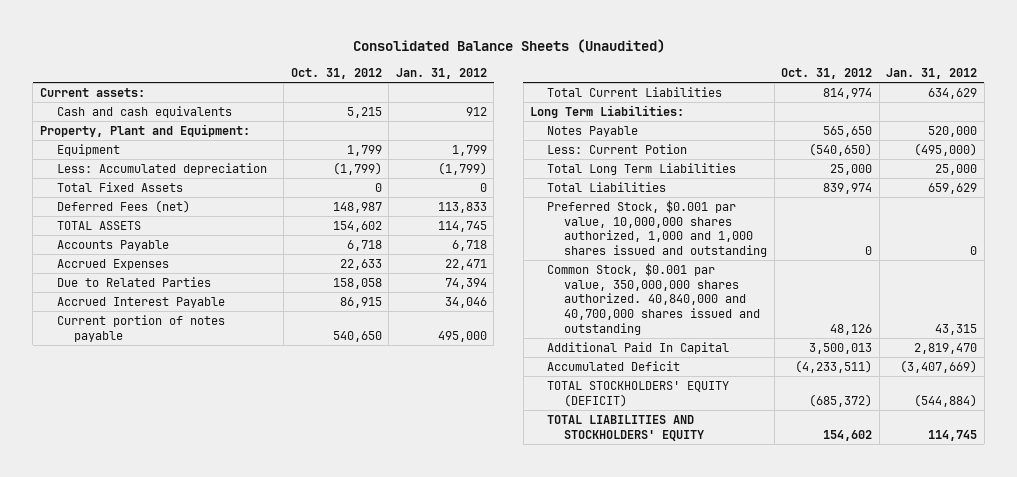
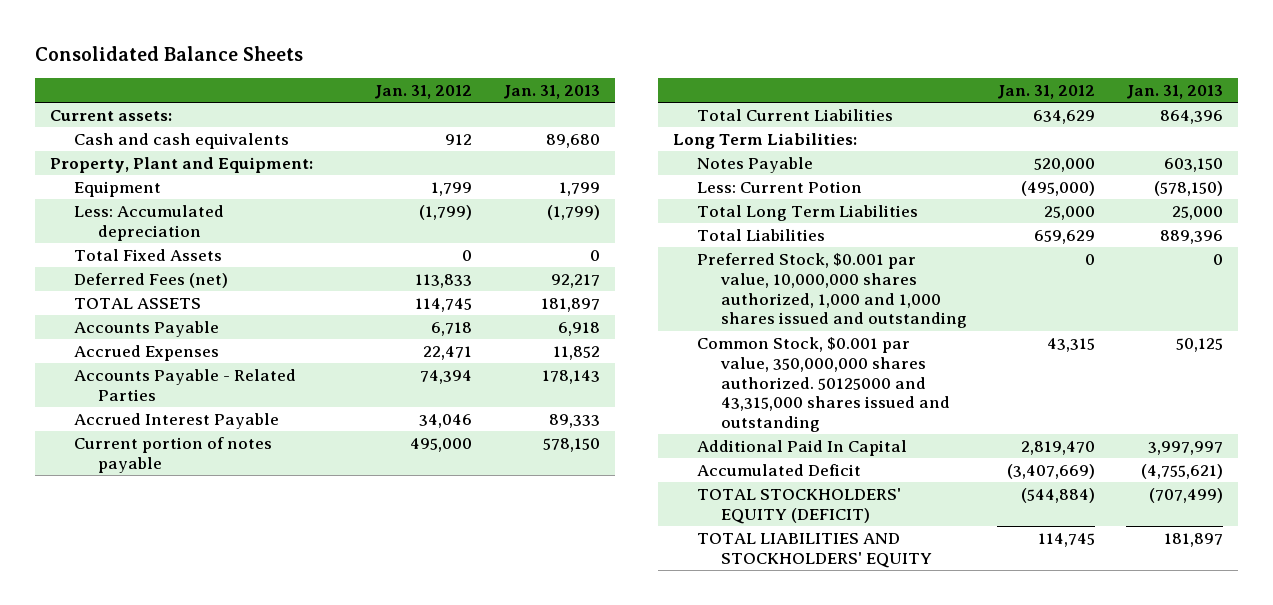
[352,39,665,54] Consolidated Balance Sheets (Unaudited) -> [34,46,303,62] Consolidated Balance Sheets
[290,68,382,80] Oct. 31, 2012 -> none
none -> [502,85,600,100] Jan. 31, 2013
[56,276,211,287] Due to Related Parties -> [73,369,296,401] Accounts Payable - Related Parties
[547,262,761,336] Common Stock, $0.001 par value, 350,000,000 shares authorized. 40,840,000 and 40,700,000 shares issued and outstanding -> [696,337,950,433] Common Stock, $0.001 par value, 350,000,000 shares authorized. 50125000 and 43,315,000 shares issued and outstanding

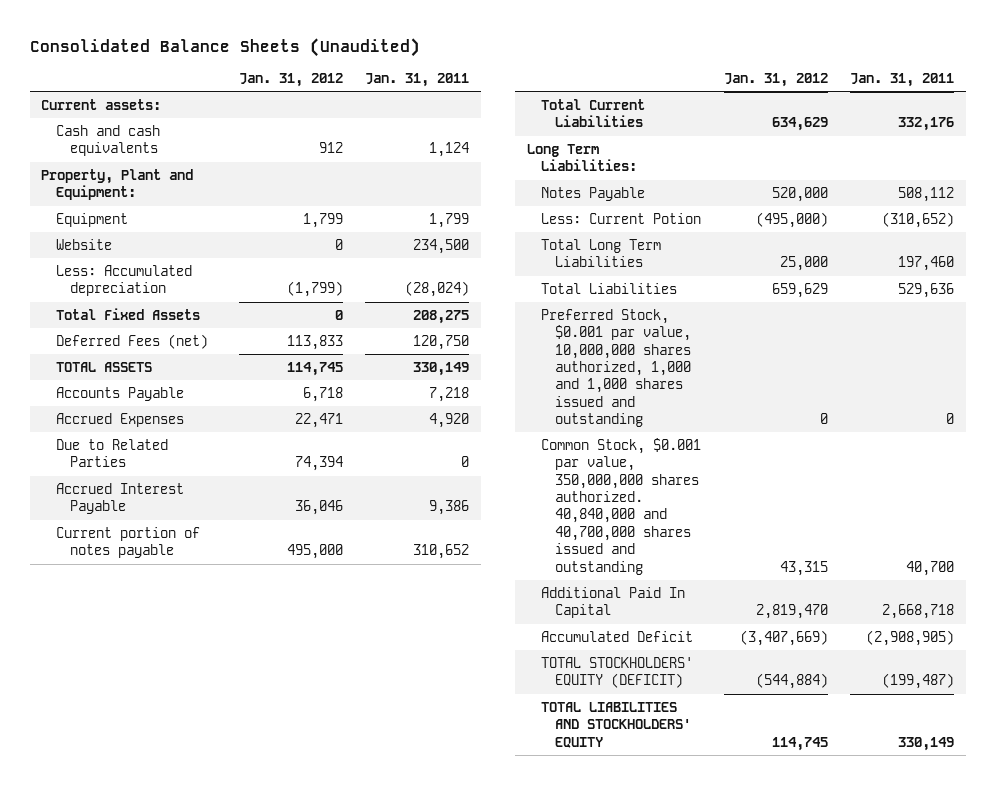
[34,46,303,62] Consolidated Balance Sheets -> [30,37,421,57] Consolidated Balance Sheets (Unaudited)
[502,85,600,100] Jan. 31, 2013 -> none
none -> [365,73,470,88] Jan. 31, 2011
none -> [55,238,112,250] Website
[73,369,296,401] Accounts Payable - Related Parties -> [55,438,168,468] Due to Related Parties
[419,414,473,429] 34,046 -> [294,500,343,516] 36,046
[696,337,950,433] Common Stock, $0.001 par value, 350,000,000 shares authorized. 50125000 and 43,315,000 shares issued and outstanding -> [540,437,701,575] Common Stock, $0.001 par value, 350,000,000 shares authorized. 40,840,000 and 40,700,000 shares issued and outstanding

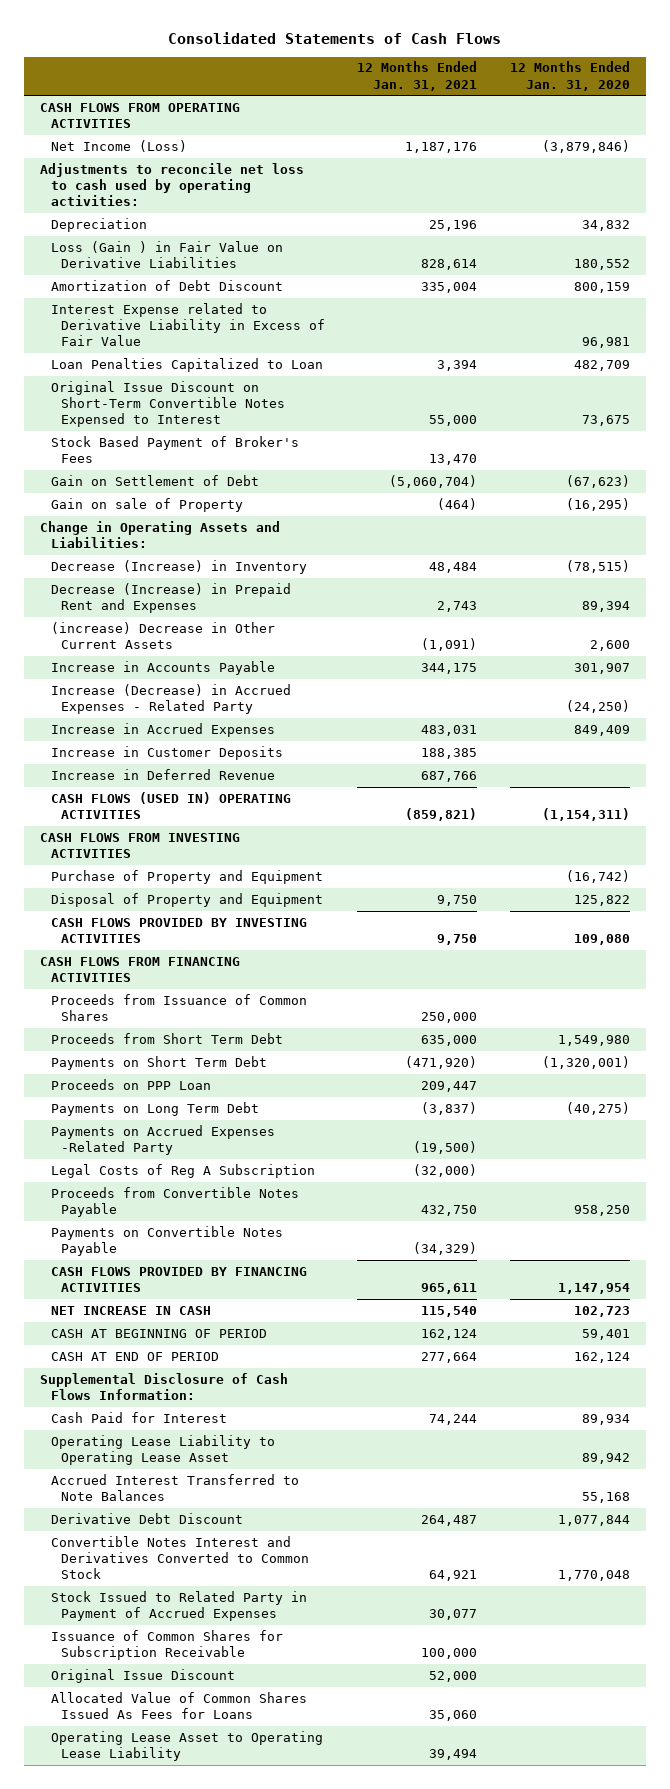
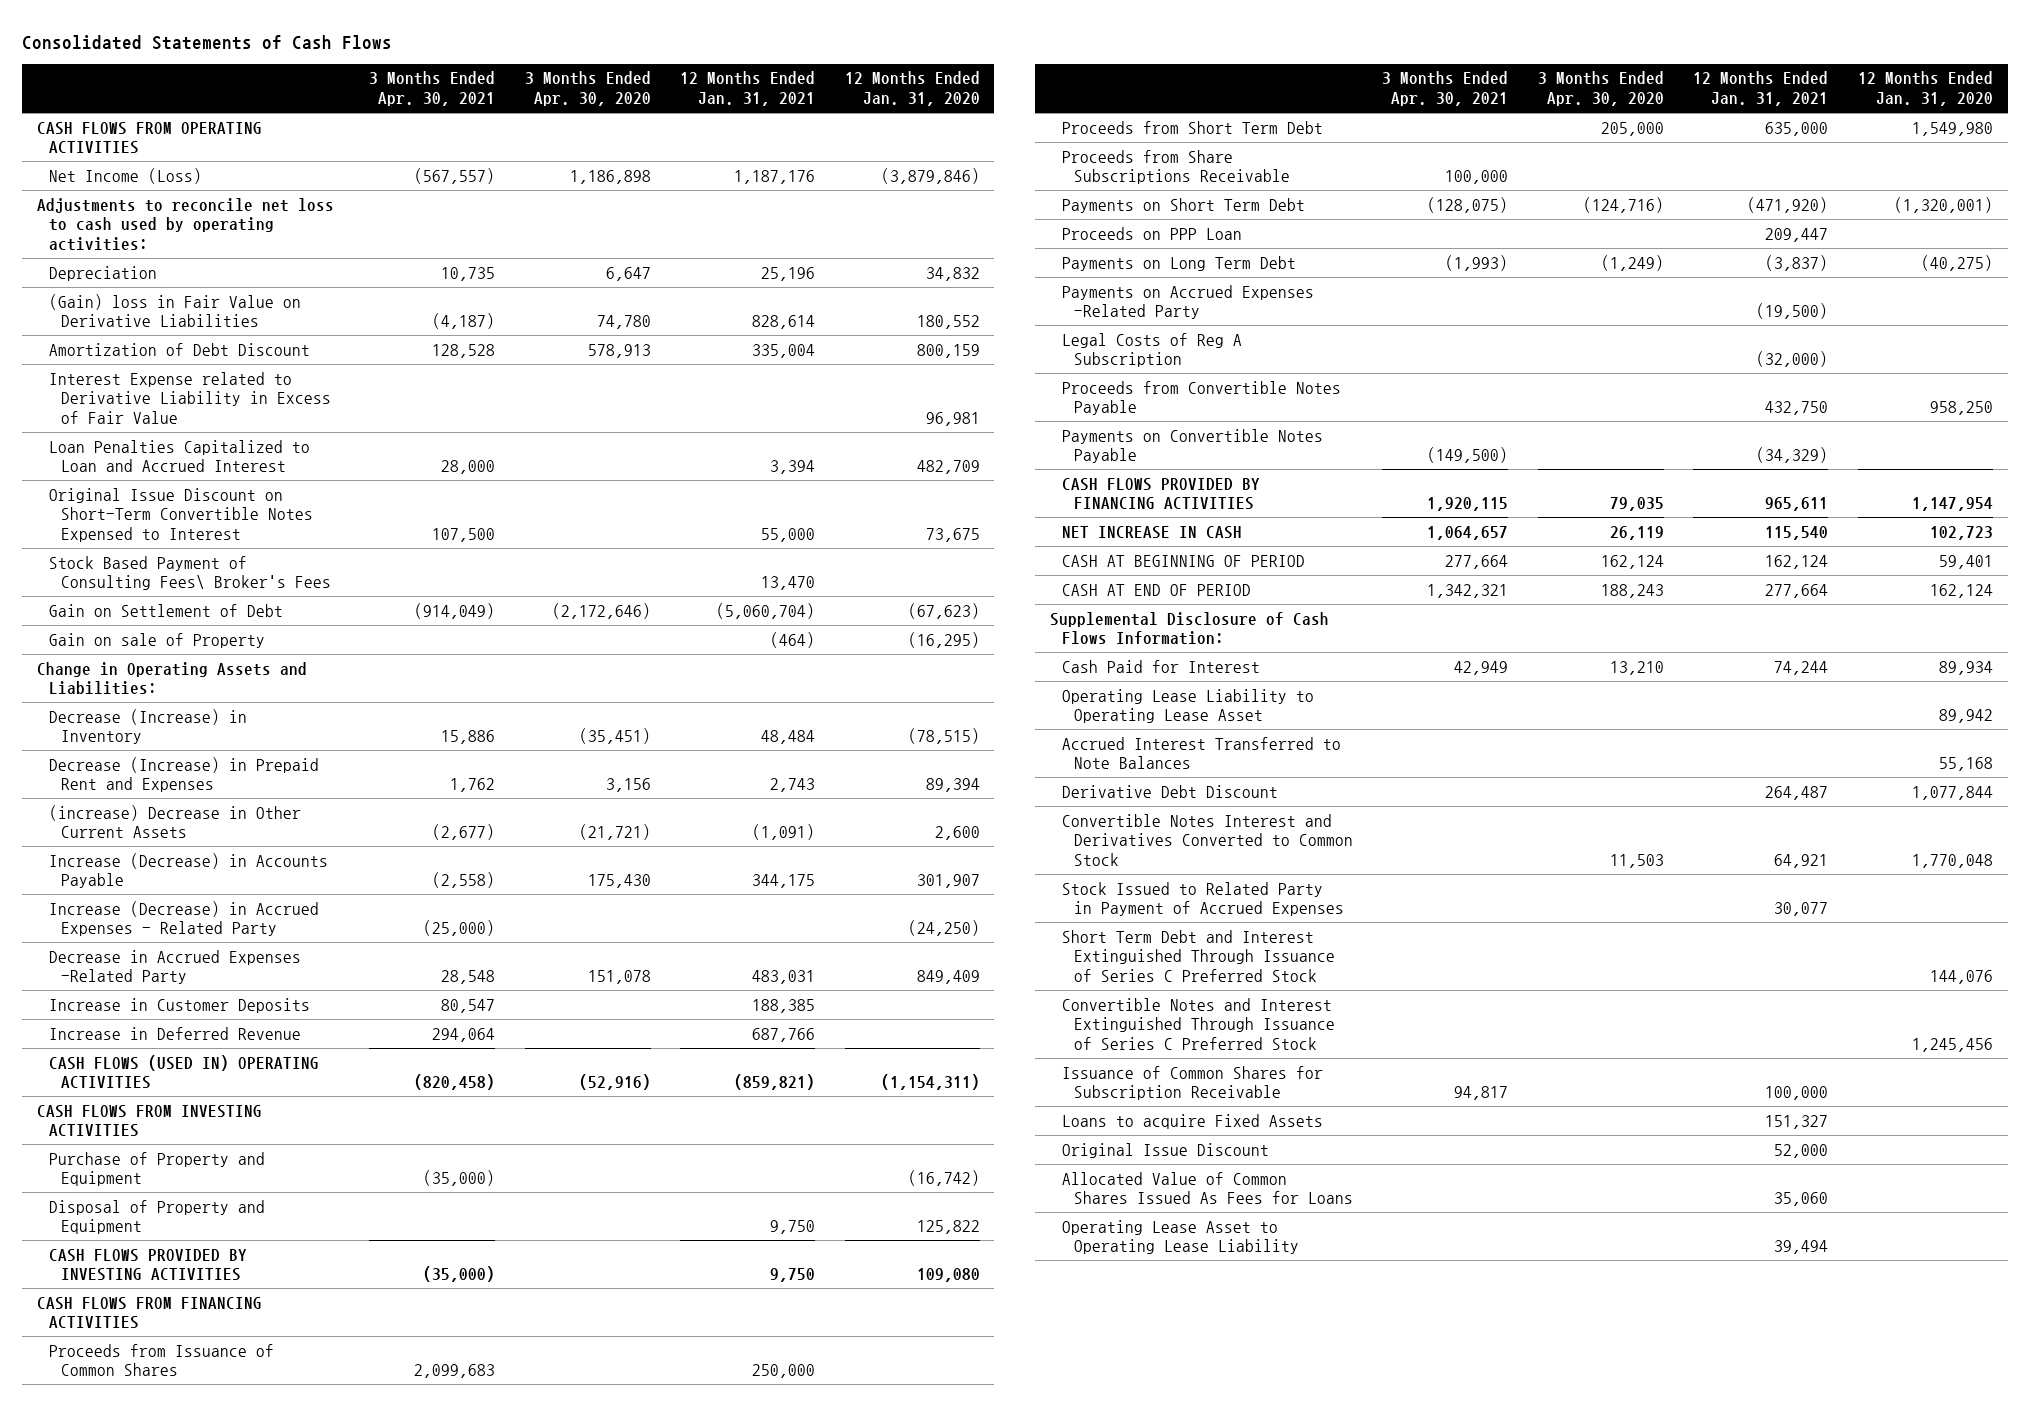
none -> [369,71,496,107] 3 Months Ended Apr. 30, 2021
none -> [524,71,651,107] 3 Months Ended Apr. 30, 2020
[50,240,283,268] Loss (Gain ) in Fair Value on Derivative Liabilities -> [48,293,301,328] (Gain) loss in Fair Value on Derivative Liabilities
[50,357,323,372] Loan Penalties Capitalized to Loan -> [48,439,310,473] Loan Penalties Capitalized to Loan and Accrued Interest
[50,435,299,463] Stock Based Payment of Broker's Fees -> [48,555,331,591] Stock Based Payment of Consulting Fees\ Broker's Fees
[50,660,275,675] Increase in Accounts Payable -> [48,852,328,889] Increase (Decrease) in Accounts Payable
[50,722,275,737] Increase in Accrued Expenses -> [48,949,301,985] Decrease in Accrued Expenses -Related Party
none -> [1061,149,1290,185] Proceeds from Share Subscriptions Receivable
none -> [1061,929,1335,982] Short Term Debt and Interest Extinguished Through Issuance of Series C Preferred Stock
none -> [1061,997,1335,1050] Convertible Notes and Interest Extinguished Through Issuance of Series C Preferred Stock
none -> [1061,1113,1323,1129] Loans to acquire Fixed Assets

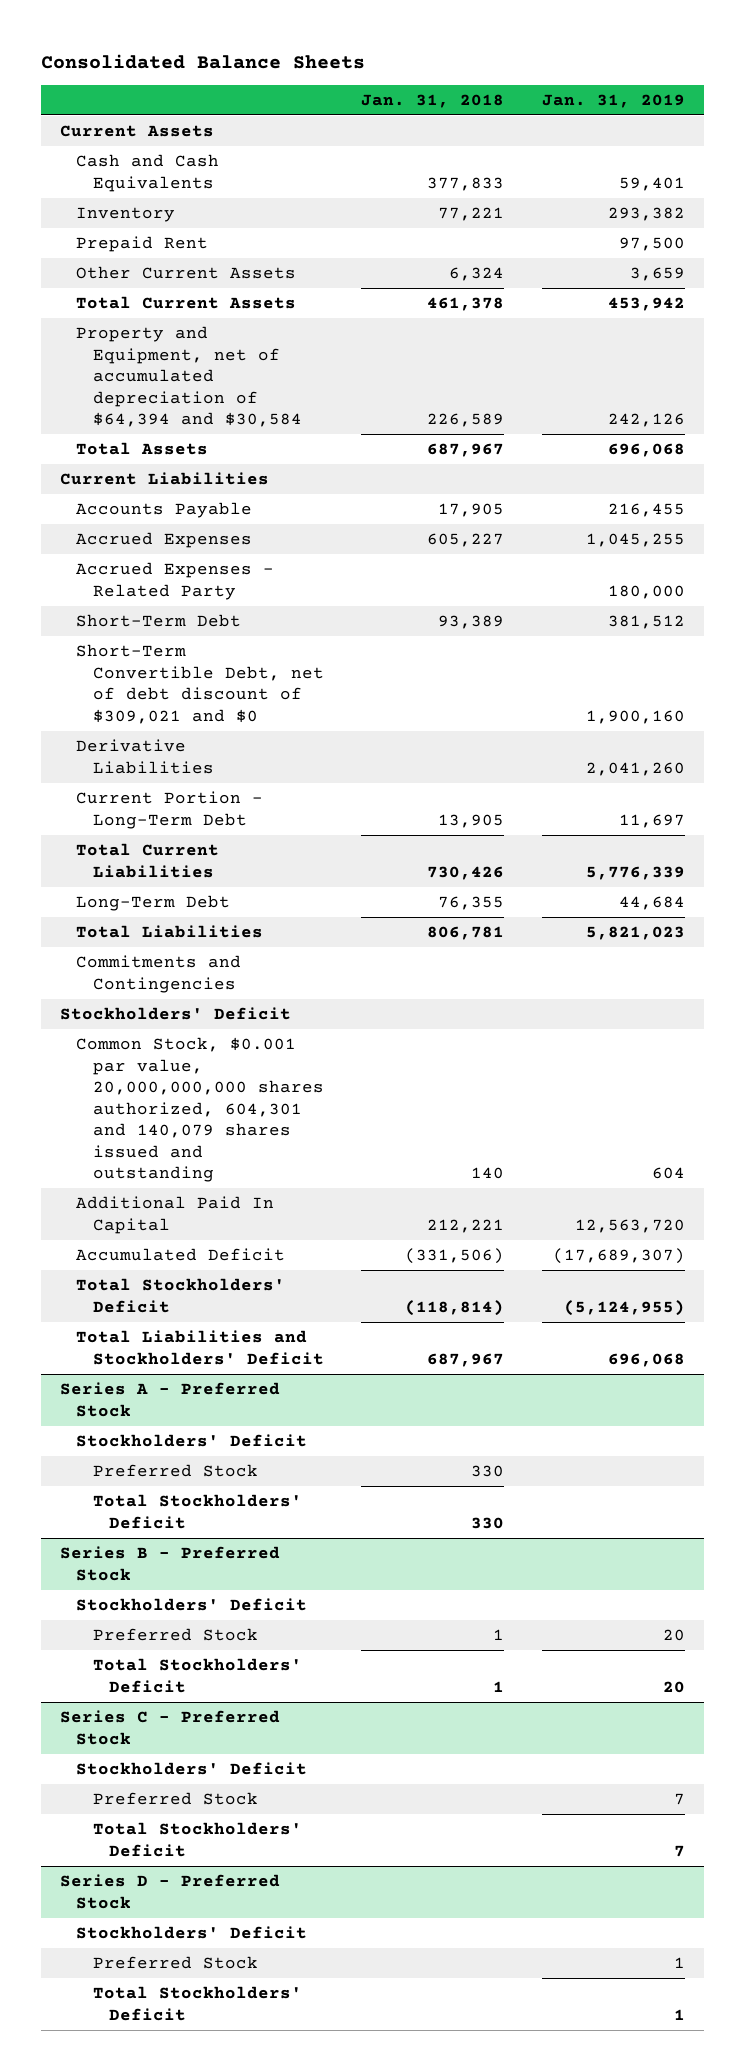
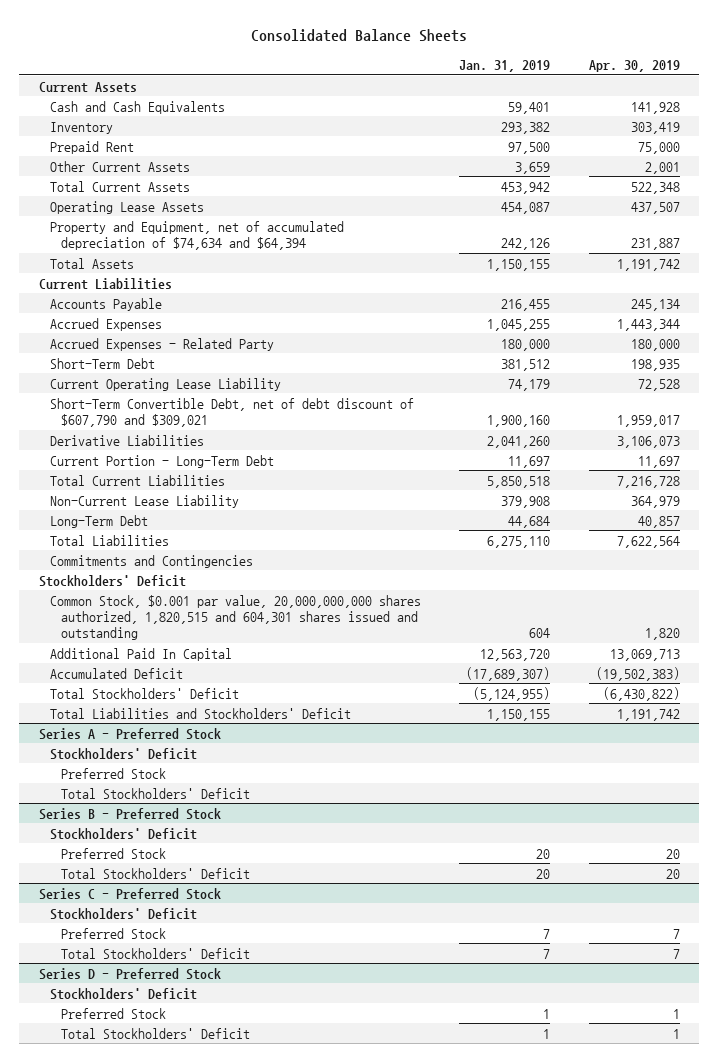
[361,93,505,108] Jan. 31, 2018 -> none
none -> [588,59,680,72] Apr. 30, 2019
none -> [49,200,204,214] Operating Lease Assets
[76,326,302,428] Property and Equipment, net of accumulated depreciation of $64,394 and $30,584 -> [49,220,344,250] Property and Equipment, net of accumulated depreciation of $74,634 and $64,394
[608,443,686,458] 696,068 -> [487,258,551,271] 1,150,155
none -> [49,377,281,391] Current Operating Lease Liability
[76,644,324,724] Short-Term Convertible Debt, net of debt discount of $309,021 and $0 -> [49,397,414,427] Short-Term Convertible Debt, net of debt discount of $607,790 and $309,021
[586,865,686,880] 5,776,339 -> [487,475,551,488] 5,850,518
none -> [49,494,239,508] Non-Current Lease Liability
[586,926,686,941] 5,821,023 -> [487,535,551,548] 6,275,110
[76,1037,324,1183] Common Stock, $0.001 par value, 20,000,000,000 shares authorized, 604,301 and 140,079 shares issued and outstanding -> [49,594,421,641] Common Stock, $0.001 par value, 20,000,000,000 shares authorized, 1,820,515 and 604,301 shares issued and outstanding
[608,1352,686,1367] 696,068 -> [487,708,551,721] 1,150,155

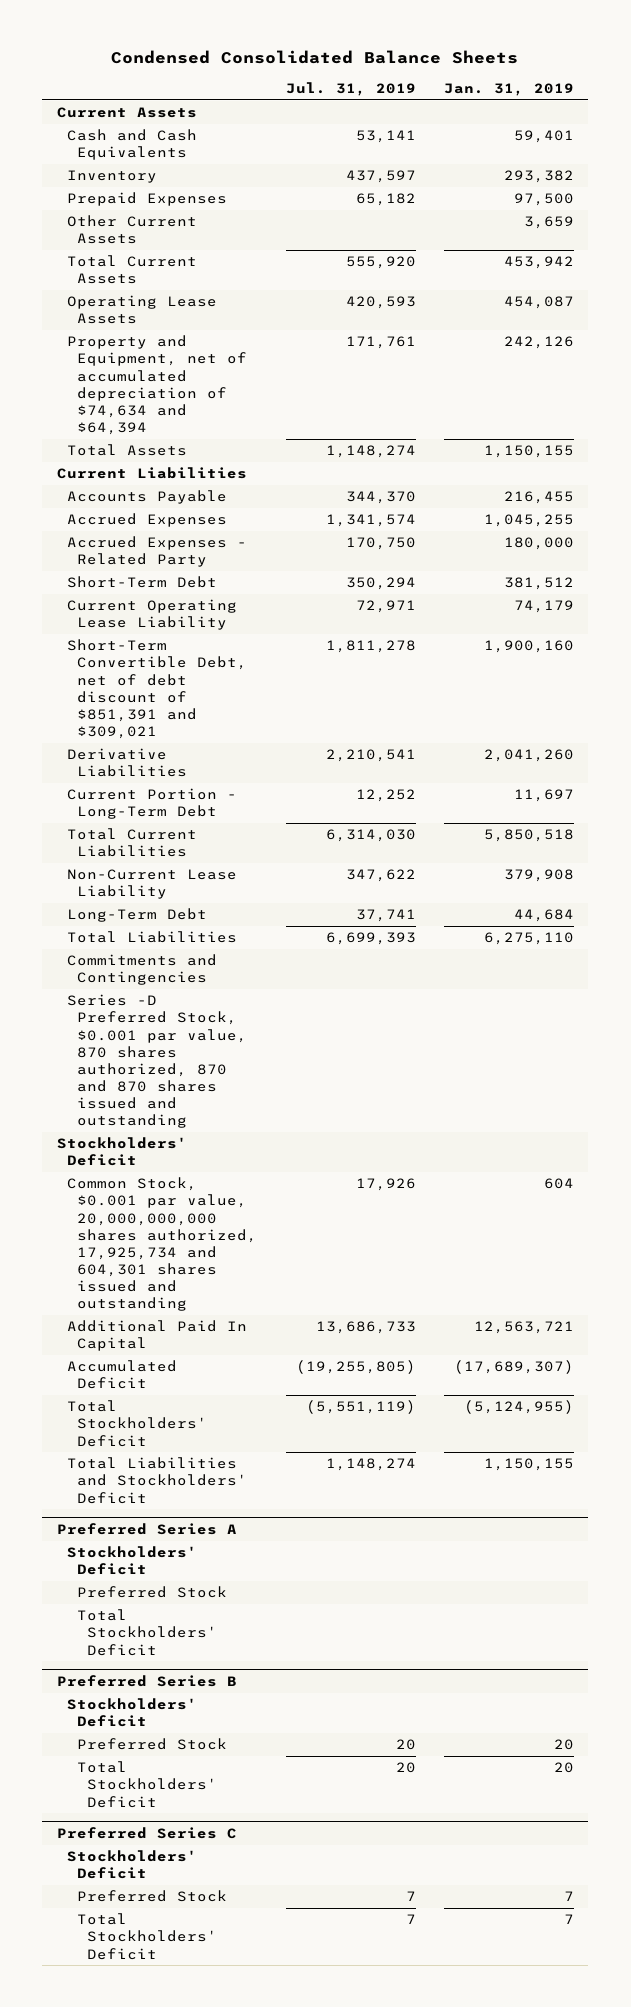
[251,29,468,43] Consolidated Balance Sheets -> [111,50,519,65] Condensed Consolidated Balance Sheets
[588,59,680,72] Apr. 30, 2019 -> none
none -> [285,81,416,96] Jul. 31, 2019
[49,140,134,154] Prepaid Rent -> [66,192,227,207] Prepaid Expenses
[49,397,414,427] Short-Term Convertible Debt, net of debt discount of $607,790 and $309,021 -> [66,639,247,740] Short-Term Convertible Debt, net of debt discount of $851,391 and $309,021
none -> [66,994,247,1129] Series -D Preferred Stock, $0.001 par value, 870 shares authorized, 870 and 870 shares issued and outstanding
[49,594,421,641] Common Stock, $0.001 par value, 20,000,000,000 shares authorized, 1,820,515 and 604,301 shares issued and outstanding -> [66,1177,257,1312] Common Stock, $0.001 par value, 20,000,000,000 shares authorized, 17,925,734 and 604,301 shares issued and outstanding
[480,648,551,661] 12,563,720 -> [474,1321,575,1335] 12,563,721
[38,727,221,740] Series A - Preferred Stock -> [56,1522,237,1535] Preferred Series A
[38,807,221,820] Series B - Preferred Stock -> [56,1674,237,1687] Preferred Series B
[38,887,221,900] Series C - Preferred Stock -> [56,1826,237,1839] Preferred Series C
[38,967,221,980] Series D - Preferred Stock -> none
[49,987,197,1000] Stockholders' Deficit -> none
[61,1007,167,1019] Preferred Stock -> none
[61,1027,251,1039] Total Stockholders' Deficit -> none

